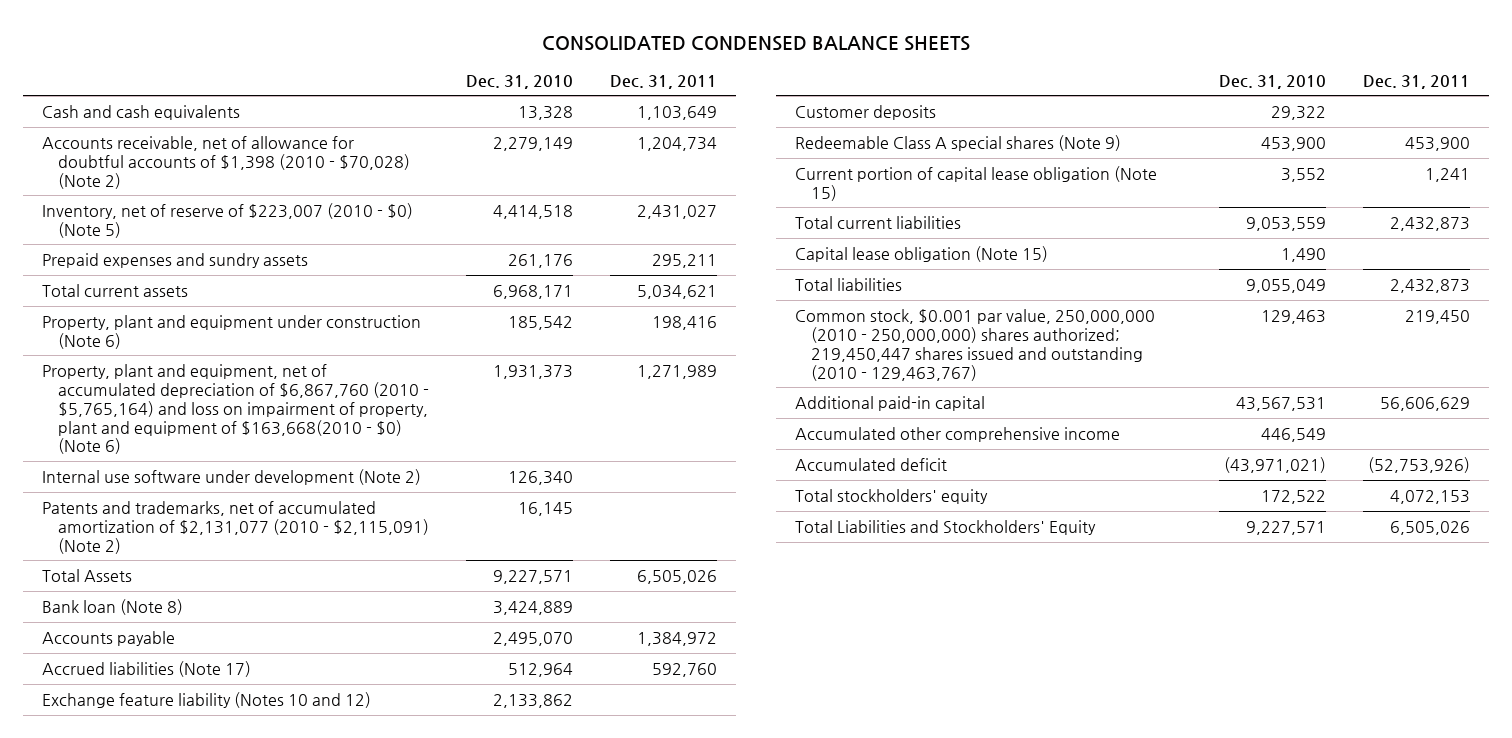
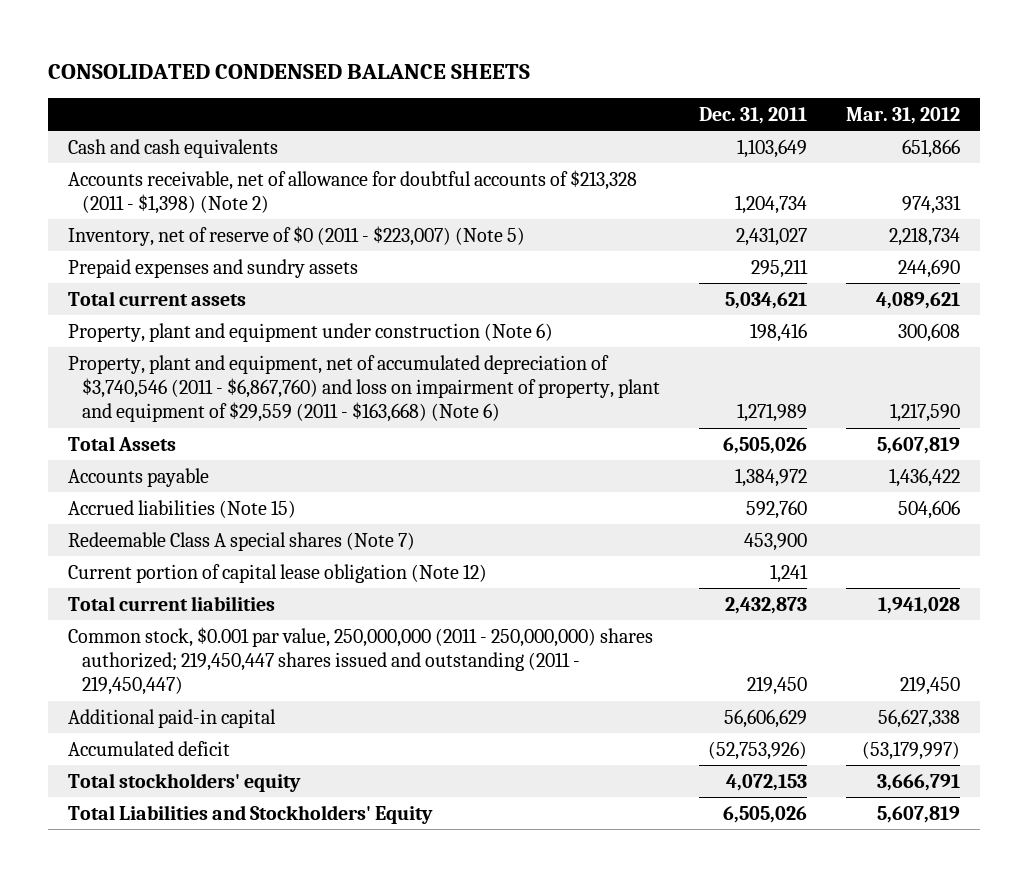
[466,74,574,89] Dec. 31, 2010 -> none
none -> [846,106,961,124] Mar. 31, 2012
[41,135,411,189] Accounts receivable, net of allowance for doubtful accounts of $1,398 (2010 - $70,028) (Note 2) -> [67,169,637,215] Accounts receivable, net of allowance for doubtful accounts of $213,328 (2011 - $1,398) (Note 2)
[41,202,413,238] Inventory, net of reserve of $223,007 (2010 - $0) (Note 5) -> [67,225,525,246] Inventory, net of reserve of $0 (2011 - $223,007) (Note 5)
[41,468,421,485] Internal use software under development (Note 2) -> none
[41,500,430,554] Patents and trademarks, net of accumulated amortization of $2,131,077 (2010 - $2,115,091) (Note 2) -> none
[41,363,430,455] Property, plant and equipment, net of accumulated depreciation of $6,867,760 (2010 - $5,765,164) and loss on impairment of property, plant and equipment of $163,668(2010 - $0) (Note 6) -> [67,354,661,423] Property, plant and equipment, net of accumulated depreciation of $3,740,546 (2011 - $6,867,760) and loss on impairment of property, plant and equipment of $29,559 (2011 - $163,668) (Note 6)
[41,598,183,615] Bank loan (Note 8) -> none
[41,691,371,708] Exchange feature liability (Notes 10 and 12) -> none
[795,104,937,120] Customer deposits -> none
[41,660,251,677] Accrued liabilities (Note 17) -> [67,499,296,518] Accrued liabilities (Note 15)
[795,134,1122,151] Redeemable Class A special shares (Note 9) -> [67,531,415,551] Redeemable Class A special shares (Note 7)
[795,165,1158,201] Current portion of capital lease obligation (Note 15) -> [67,563,487,583] Current portion of capital lease obligation (Note 12)
[795,245,1049,262] Capital lease obligation (Note 15) -> none
[795,277,903,291] Total liabilities -> none
[795,308,1156,381] Common stock, $0.001 par value, 250,000,000 (2010 - 250,000,000) shares authorized; 219,450,447 shares issued and outstanding (2010 - 129,463,767) -> [67,626,653,696] Common stock, $0.001 par value, 250,000,000 (2011 - 250,000,000) shares authorized; 219,450,447 shares issued and outstanding (2011 - 219,450,447)
[795,426,1121,442] Accumulated other comprehensive income -> none

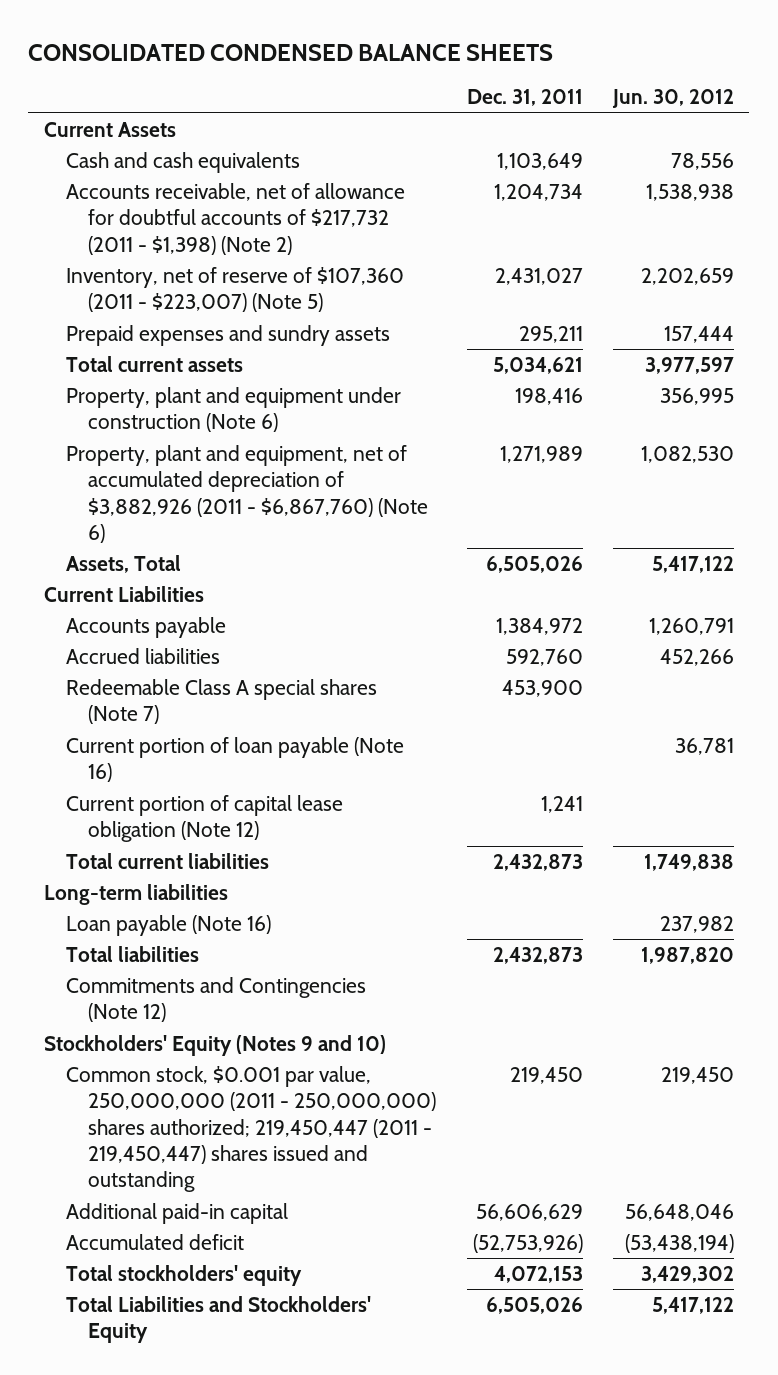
[846,106,961,124] Mar. 31, 2012 -> none
none -> [612,89,735,109] Jun. 30, 2012
none -> [43,121,176,137] Current Assets
[67,169,637,215] Accounts receivable, net of allowance for doubtful accounts of $213,328 (2011 - $1,398) (Note 2) -> [66,182,406,255] Accounts receivable, net of allowance for doubtful accounts of $217,732 (2011 - $1,398) (Note 2)
[67,225,525,246] Inventory, net of reserve of $0 (2011 - $223,007) (Note 5) -> [66,266,405,313] Inventory, net of reserve of $107,360 (2011 - $223,007) (Note 5)
[67,354,661,423] Property, plant and equipment, net of accumulated depreciation of $3,740,546 (2011 - $6,867,760) and loss on impairment of property, plant and equipment of $29,559 (2011 - $163,668) (Note 6) -> [66,444,429,543] Property, plant and equipment, net of accumulated depreciation of $3,882,926 (2011 - $6,867,760) (Note 6)
[67,435,176,451] Total Assets -> [66,554,182,573] Assets, Total
none -> [43,585,204,602] Current Liabilities
[67,499,296,518] Accrued liabilities (Note 15) -> [66,647,221,664] Accrued liabilities
none -> [66,736,405,783] Current portion of loan payable (Note 16)
none -> [43,883,228,905] Long-term liabilities
none -> [66,914,272,936] Loan payable (Note 16)
none -> [66,945,200,962] Total liabilities
none -> [66,976,367,1023] Commitments and Contingencies (Note 12)
none -> [43,1034,386,1056] Stockholders' Equity (Notes 9 and 10)
[67,626,653,696] Common stock, $0.001 par value, 250,000,000 (2011 - 250,000,000) shares authorized; 219,450,447 shares issued and outstanding (2011 - 219,450,447) -> [66,1065,437,1193] Common stock, $0.001 par value, 250,000,000 (2011 - 250,000,000) shares authorized; 219,450,447 (2011 - 219,450,447) shares issued and outstanding

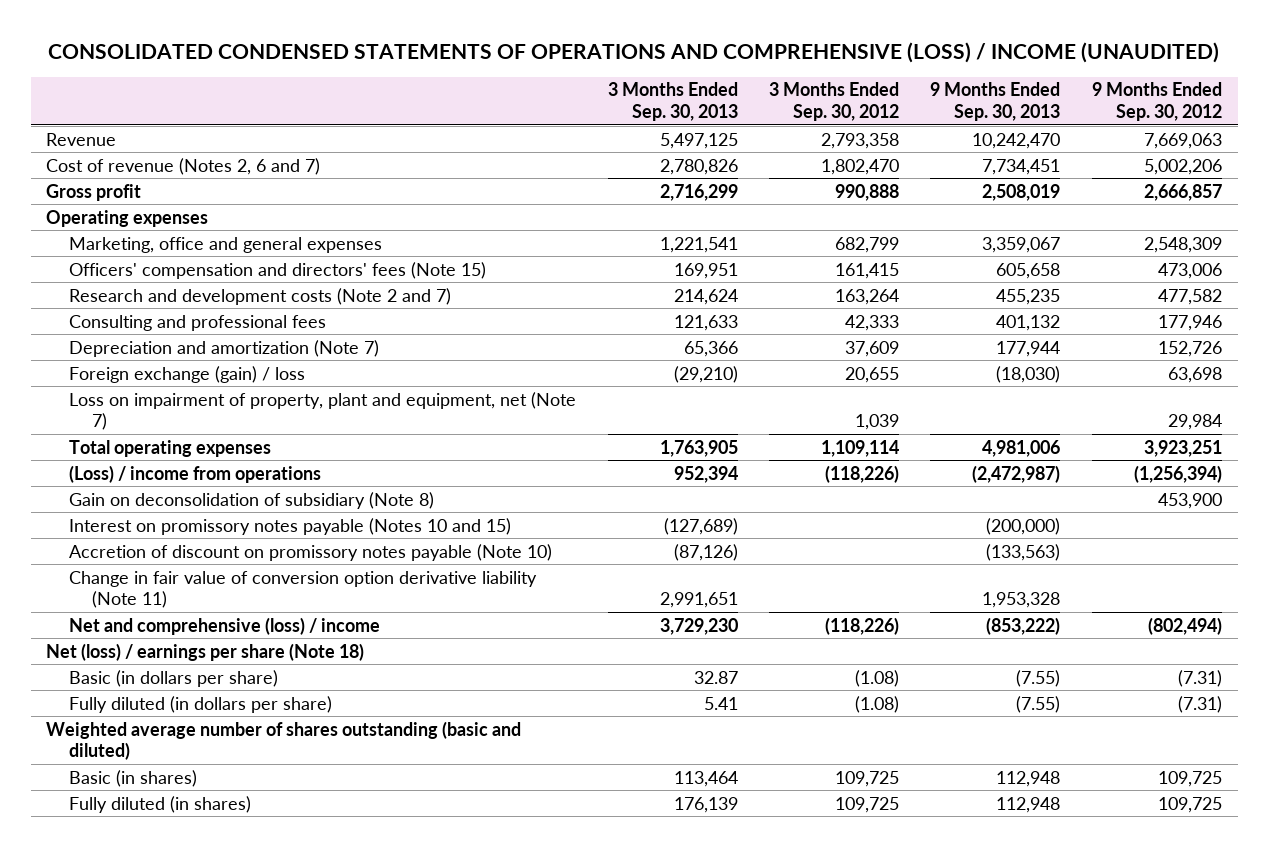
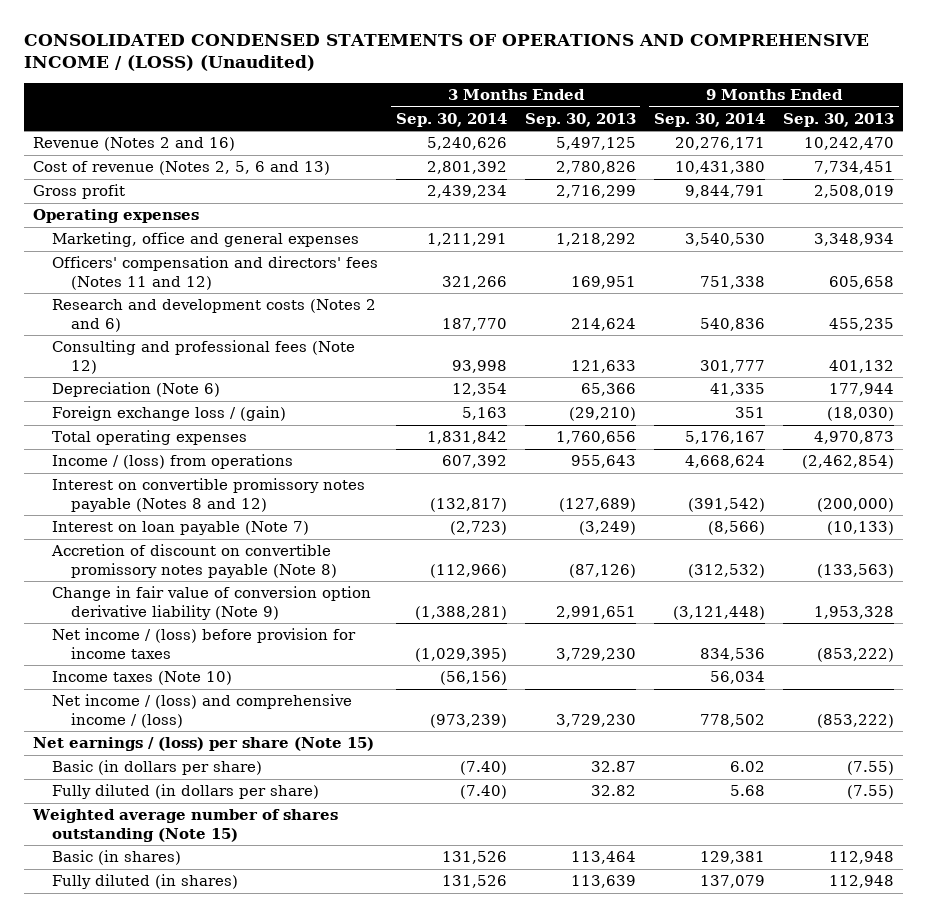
[48,41,1220,63] CONSOLIDATED CONDENSED STATEMENTS OF OPERATIONS AND COMPREHENSIVE (LOSS) / INCOME (UNAUDITED) -> [23,33,869,72] CONSOLIDATED CONDENSED STATEMENTS OF OPERATIONS AND COMPREHENSIVE INCOME / (LOSS) (Unaudited)
[769,82,900,121] 3 Months Ended Sep. 30, 2012 -> none
[1091,82,1222,121] 9 Months Ended Sep. 30, 2012 -> none
none -> [395,112,507,127] Sep. 30, 2014
none -> [653,112,765,127] Sep. 30, 2014
[46,132,117,146] Revenue -> [32,137,235,152] Revenue (Notes 2 and 16)
[46,157,321,175] Cost of revenue (Notes 2, 6 and 7) -> [32,161,330,176] Cost of revenue (Notes 2, 5, 6 and 13)
[69,391,577,431] Loss on impairment of property, plant and equipment, net (Note 7) -> none
[69,491,435,509] Gain on deconsolidation of subsidiary (Note 8) -> none
[659,236,738,253] 1,221,541 -> [555,233,636,247] 1,218,292
[982,236,1061,253] 3,359,067 -> [814,233,895,247] 3,348,934
[69,261,487,279] Officers' compensation and directors' fees (Note 15) -> [51,256,378,290] Officers' compensation and directors' fees (Notes 11 and 12)
[69,287,452,305] Research and development costs (Note 2 and 7) -> [51,299,376,332] Research and development costs (Notes 2 and 6)
[69,314,327,331] Consulting and professional fees -> [51,340,355,374] Consulting and professional fees (Note 12)
[69,339,380,357] Depreciation and amortization (Note 7) -> [51,382,220,398] Depreciation (Note 6)
[69,365,306,383] Foreign exchange (gain) / loss -> [51,406,286,422] Foreign exchange loss / (gain)
[659,439,738,457] 1,763,905 -> [555,431,636,445] 1,760,656
[982,439,1061,457] 4,981,006 -> [814,431,895,445] 4,970,873
[69,464,322,483] (Loss) / income from operations -> [51,454,293,470] Income / (loss) from operations
[673,465,738,483] 952,394 -> [570,455,636,469] 955,643
[972,464,1061,483] (2,472,987) -> [802,455,895,470] (2,462,854)
[69,517,512,535] Interest on promissory notes payable (Notes 10 and 15) -> [51,478,365,512] Interest on convertible promissory notes payable (Notes 8 and 12)
none -> [51,521,309,536] Interest on loan payable (Note 7)
[69,543,553,561] Accretion of discount on promissory notes payable (Note 10) -> [50,544,337,578] Accretion of discount on convertible promissory notes payable (Note 8)
[69,570,538,609] Change in fair value of conversion option derivative liability (Note 11) -> [51,586,371,620] Change in fair value of conversion option derivative liability (Note 9)
none -> [51,628,356,659] Net income / (loss) before provision for income taxes
none -> [51,671,232,686] Income taxes (Note 10)
[69,616,381,635] Net and comprehensive (loss) / income -> [51,694,352,728] Net income / (loss) and comprehensive income / (loss)
[46,642,365,661] Net (loss) / earnings per share (Note 18) -> [32,737,374,752] Net earnings / (loss) per share (Note 15)
[703,696,738,710] 5.41 -> [590,785,636,797] 32.82
[46,720,522,761] Weighted average number of shares outstanding (basic and diluted) -> [31,809,338,842] Weighted average number of shares outstanding (Note 15)
[673,796,738,813] 176,139 -> [570,875,636,889] 113,639

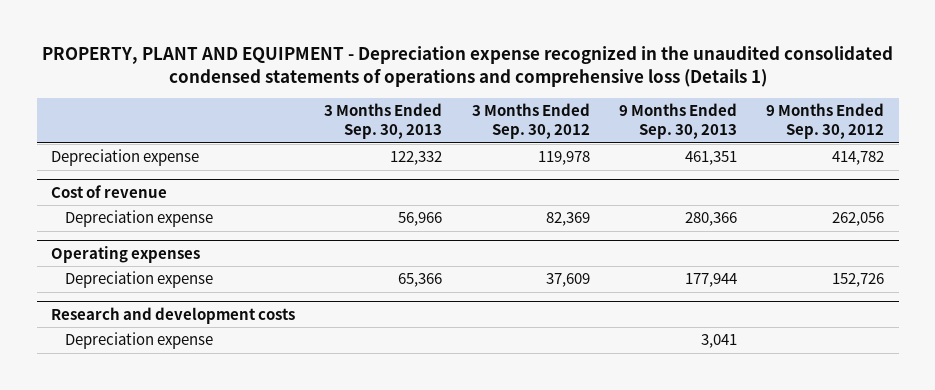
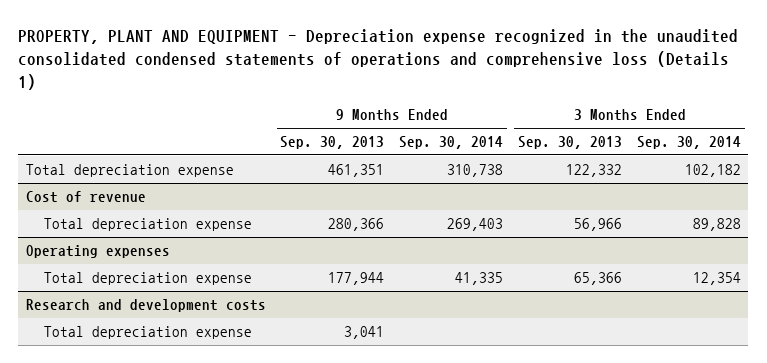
[471,103,590,140] 3 Months Ended Sep. 30, 2012 -> none
[766,103,885,140] 9 Months Ended Sep. 30, 2012 -> none
none -> [399,136,504,150] Sep. 30, 2014
none -> [637,136,742,150] Sep. 30, 2014
[51,149,200,167] Depreciation expense -> [25,164,234,178] Total depreciation expense
[64,210,213,228] Depreciation expense -> [44,218,253,232] Total depreciation expense
[64,271,213,289] Depreciation expense -> [44,272,253,286] Total depreciation expense
[64,332,213,350] Depreciation expense -> [44,326,253,340] Total depreciation expense

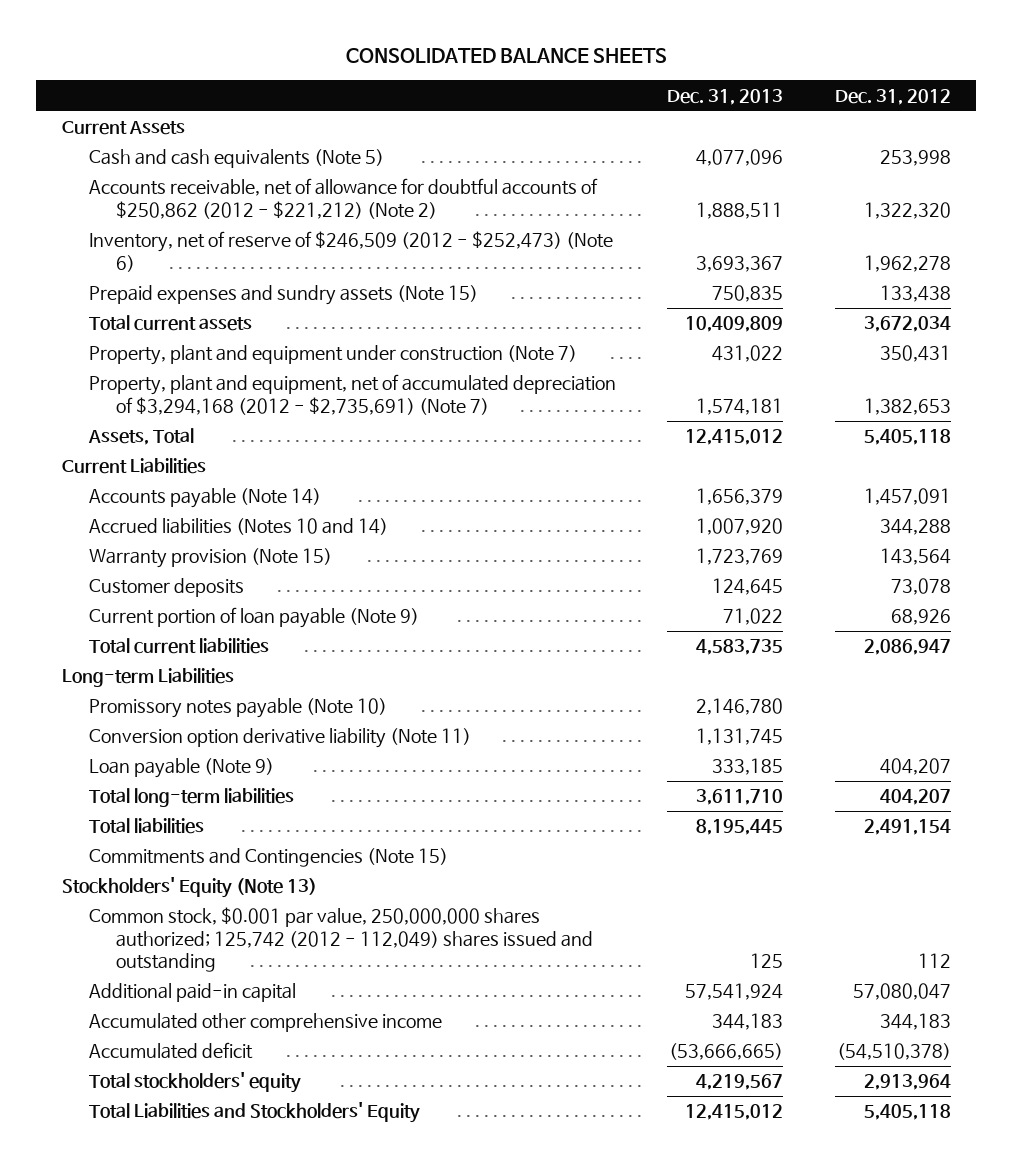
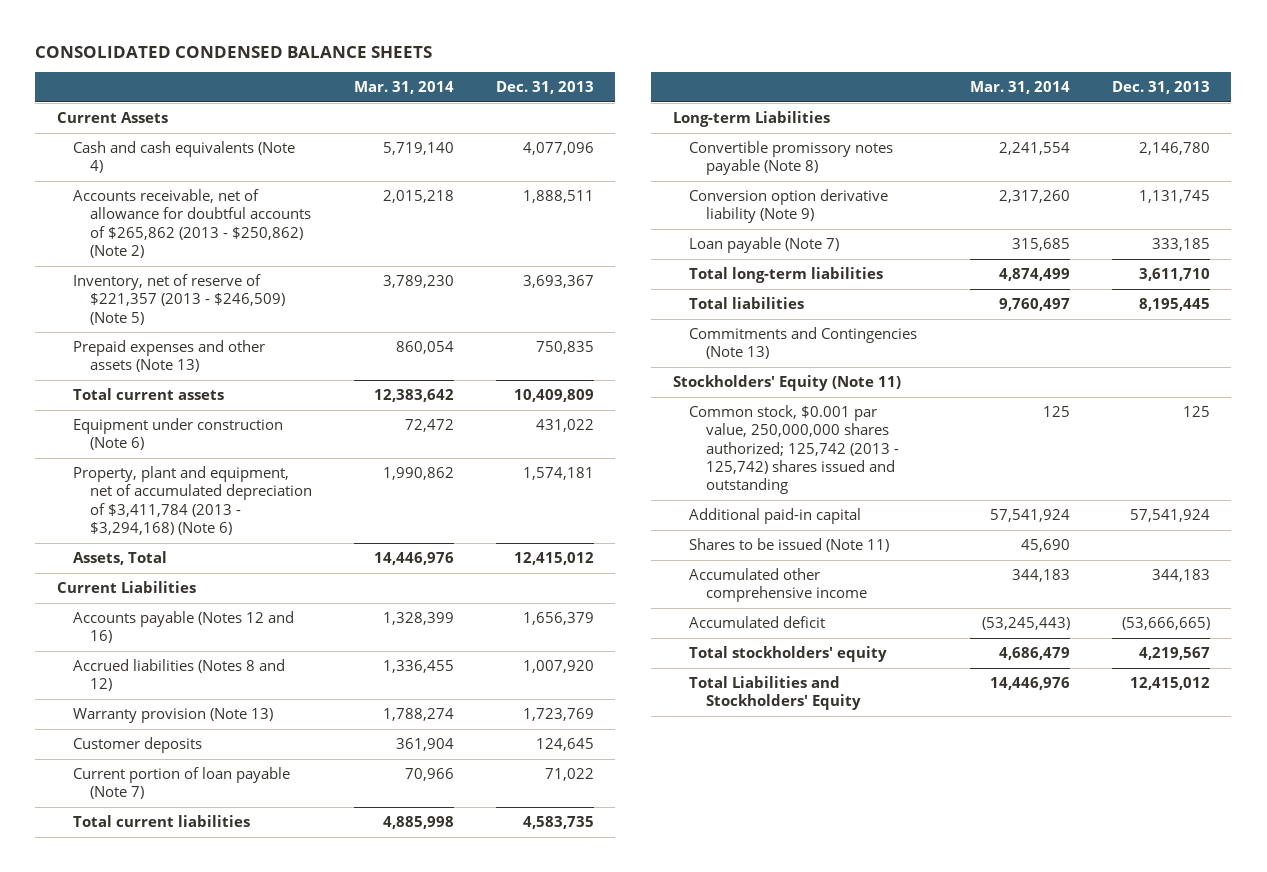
[346,48,668,64] CONSOLIDATED BALANCE SHEETS -> [35,45,433,58] CONSOLIDATED CONDENSED BALANCE SHEETS
[834,88,951,105] Dec. 31, 2012 -> none
none -> [354,81,455,95] Mar. 31, 2014
[89,149,385,169] Cash and cash equivalents (Note 5) -> [73,140,296,174] Cash and cash equivalents (Note 4)
[89,178,599,219] Accounts receivable, net of allowance for doubtful accounts of $250,862 (2012 - $221,212) (Note 2) -> [73,188,312,259] Accounts receivable, net of allowance for doubtful accounts of $265,862 (2013 - $250,862) (Note 2)
[89,231,614,272] Inventory, net of reserve of $246,509 (2012 - $252,473) (Note 6) -> [73,273,286,325] Inventory, net of reserve of $221,357 (2013 - $246,509) (Note 5)
[89,285,479,306] Prepaid expenses and sundry assets (Note 15) -> [73,339,266,373] Prepaid expenses and other assets (Note 13)
[89,345,578,366] Property, plant and equipment under construction (Note 7) -> [73,417,284,451] Equipment under construction (Note 6)
[89,374,617,415] Property, plant and equipment, net of accumulated depreciation of $3,294,168 (2012 - $2,735,691) (Note 7) -> [73,465,313,536] Property, plant and equipment, net of accumulated depreciation of $3,411,784 (2013 - $3,294,168) (Note 6)
[89,488,322,509] Accounts payable (Note 14) -> [73,610,295,644] Accounts payable (Notes 12 and 16)
[89,518,389,536] Accrued liabilities (Notes 10 and 14) -> [73,658,286,692] Accrued liabilities (Notes 8 and 12)
[89,548,333,569] Warranty provision (Note 15) -> [73,707,274,723] Warranty provision (Note 13)
[89,607,420,629] Current portion of loan payable (Note 9) -> [73,766,291,800] Current portion of loan payable (Note 7)
[89,698,388,719] Promissory notes payable (Note 10) -> [689,140,894,176] Convertible promissory notes payable (Note 8)
[89,728,472,749] Conversion option derivative liability (Note 11) -> [689,188,889,224] Conversion option derivative liability (Note 9)
[89,758,275,779] Loan payable (Note 9) -> [689,236,840,253] Loan payable (Note 7)
[89,848,449,868] Commitments and Contingencies (Note 15) -> [689,326,918,360] Commitments and Contingencies (Note 13)
[61,877,317,899] Stockholders' Equity (Note 13) -> [672,374,901,391] Stockholders' Equity (Note 11)
[89,907,594,972] Common stock, $0.001 par value, 250,000,000 shares authorized; 125,742 (2012 - 112,049) shares issued and outstanding -> [689,404,900,495] Common stock, $0.001 par value, 250,000,000 shares authorized; 125,742 (2013 - 125,742) shares issued and outstanding
none -> [689,537,890,552] Shares to be issued (Note 11)

